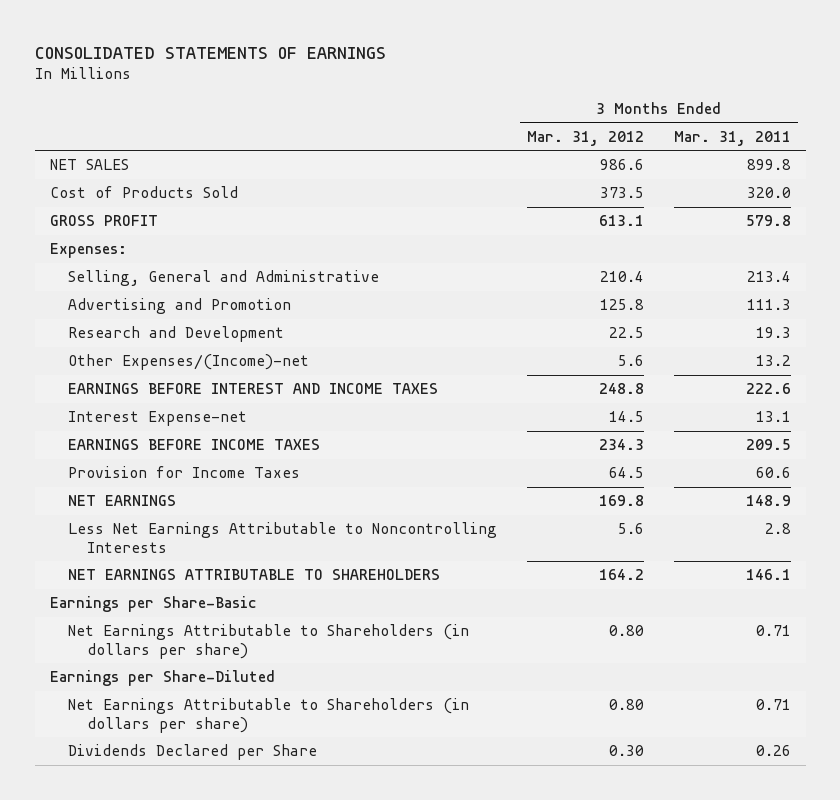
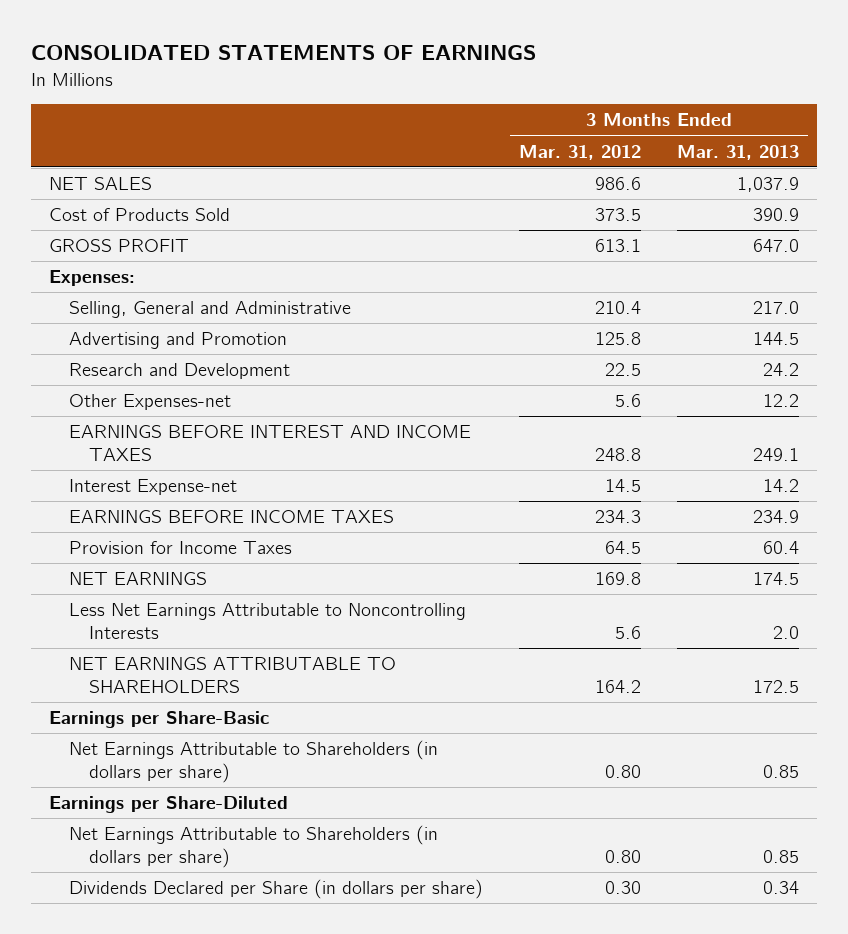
[673,130,791,146] Mar. 31, 2011 -> none
none -> [677,144,800,160] Mar. 31, 2013
[68,354,310,371] Other Expenses/(Income)-net -> [69,394,232,411] Other Expenses-net
[68,744,318,761] Dividends Declared per Share -> [69,879,484,900] Dividends Declared per Share (in dollars per share)

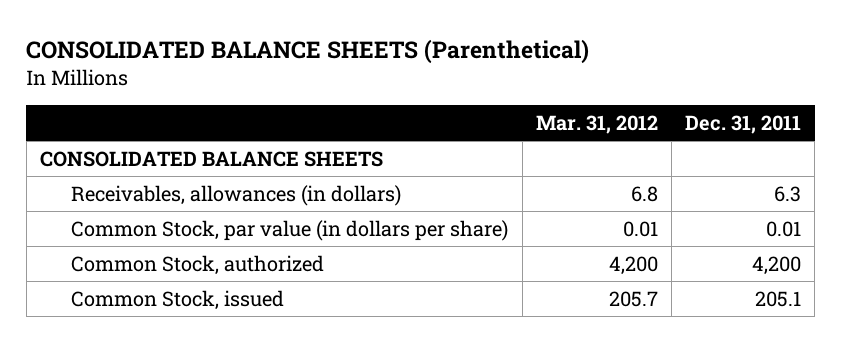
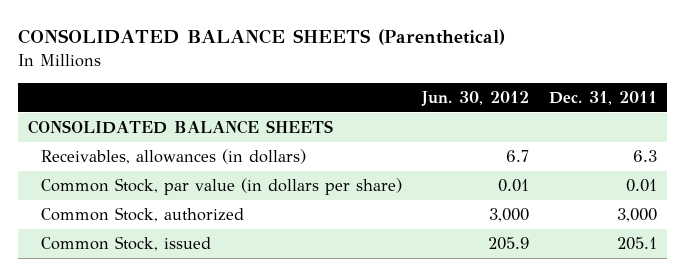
[535,114,658,134] Mar. 31, 2012 -> none
none -> [421,90,530,106] Jun. 30, 2012
[752,255,802,275] 4,200 -> [617,208,658,223] 3,000

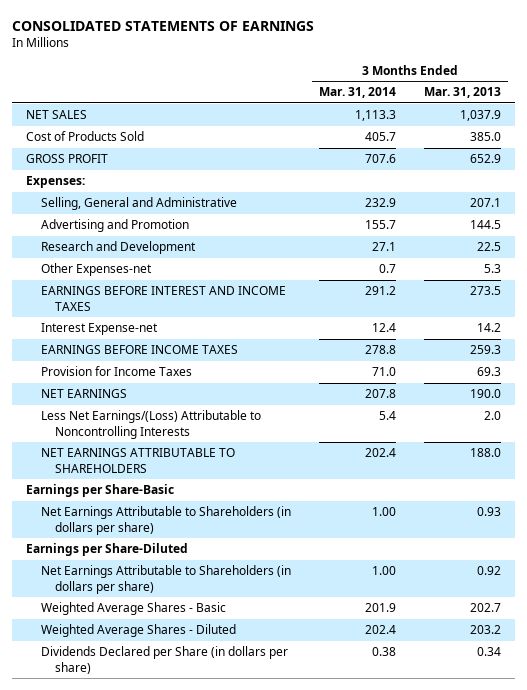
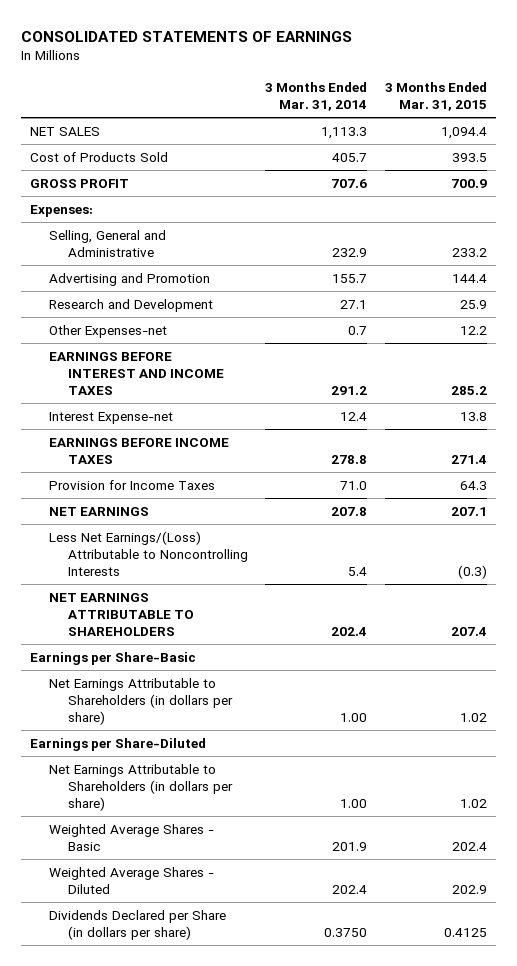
[423,87,501,99] Mar. 31, 2013 -> none
none -> [385,81,488,111] 3 Months Ended Mar. 31, 2015
[371,647,396,657] 0.38 -> [324,927,368,937] 0.3750

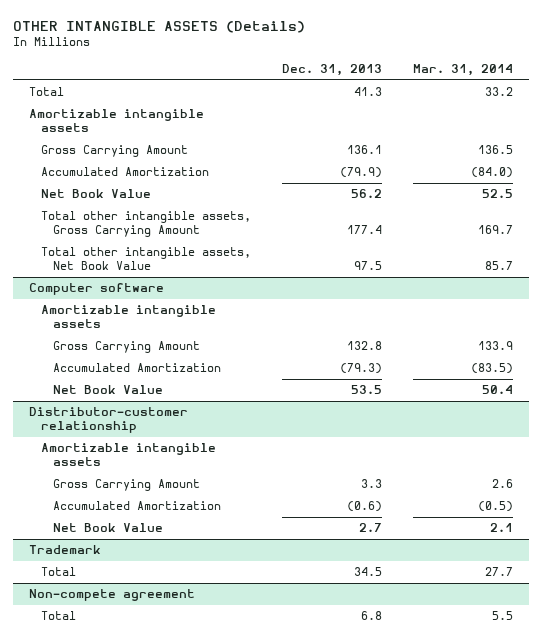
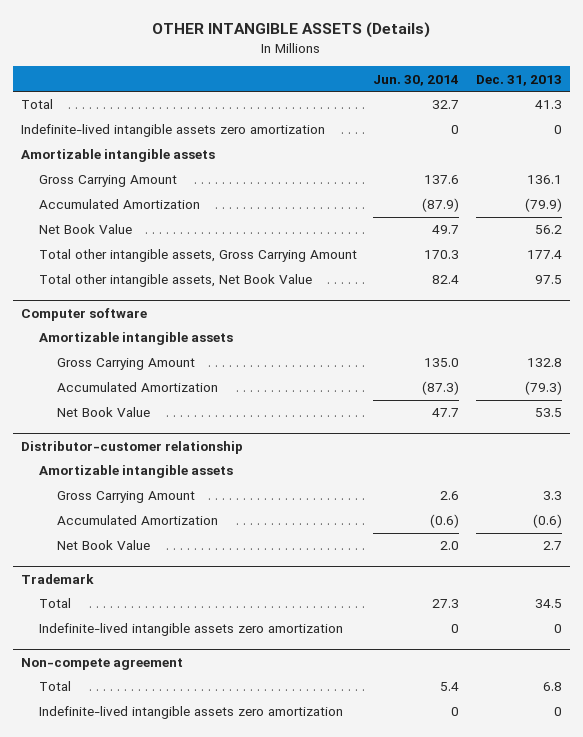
[413,64,514,77] Mar. 31, 2014 -> none
none -> [373,74,460,86] Jun. 30, 2014
none -> [21,124,326,138] Indefinite-lived intangible assets zero amortization
none -> [38,623,343,637] Indefinite-lived intangible assets zero amortization
none -> [38,706,343,720] Indefinite-lived intangible assets zero amortization

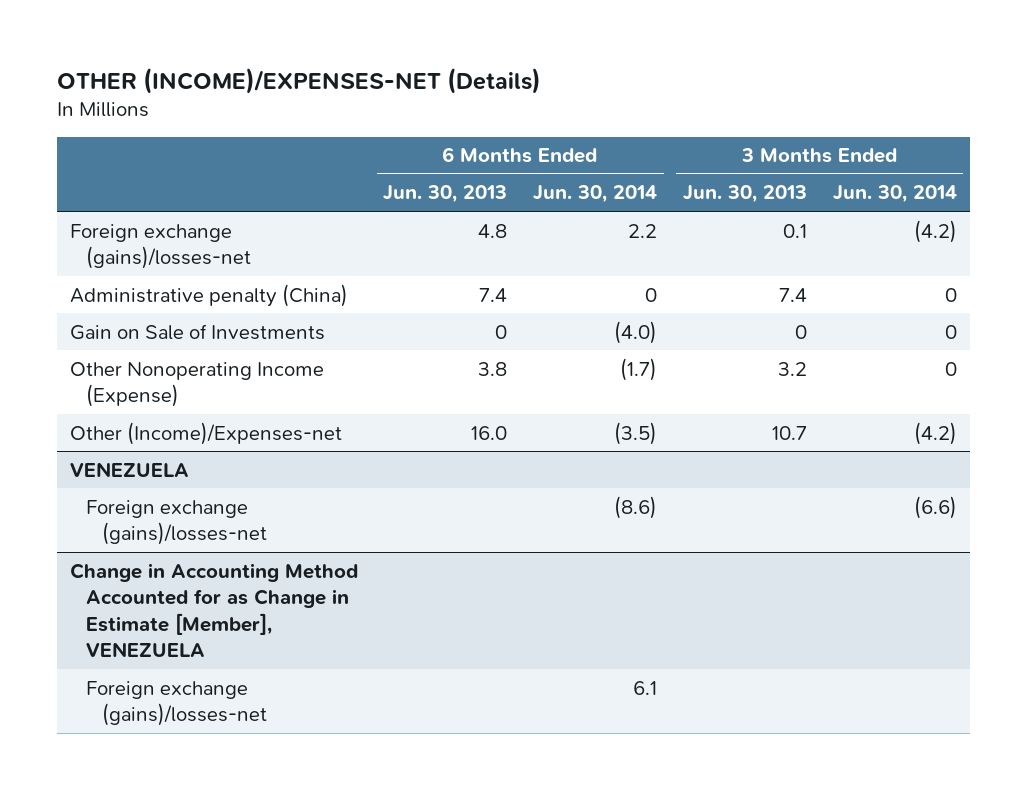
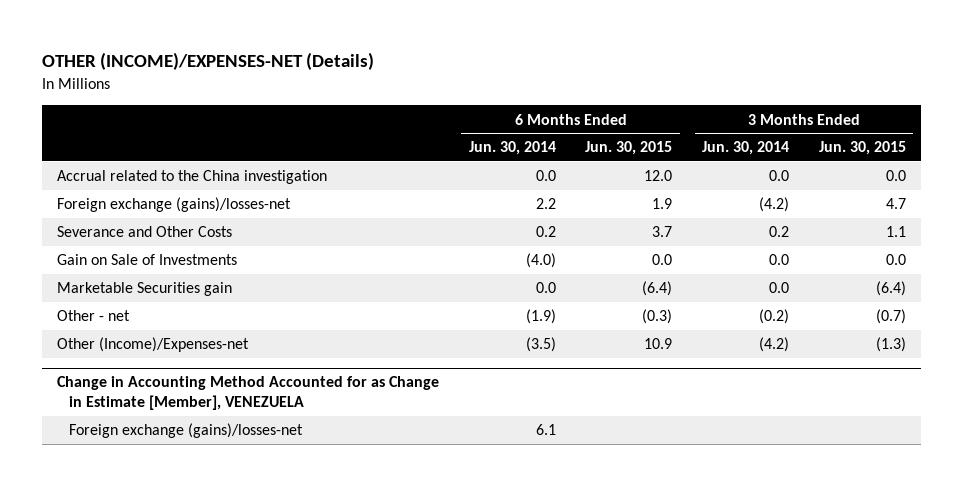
[383,185,508,204] Jun. 30, 2013 -> none
[682,185,807,204] Jun. 30, 2013 -> none
none -> [585,141,673,156] Jun. 30, 2015
none -> [818,141,906,156] Jun. 30, 2015
none -> [56,170,327,185] Accrual related to the China investigation
[69,283,348,307] Administrative penalty (China) -> none
none -> [56,226,232,238] Severance and Other Costs
[944,324,957,339] 0 -> [769,254,790,266] 0.0
none -> [56,282,232,297] Marketable Securities gain
[69,361,324,408] Other Nonoperating Income (Expense) -> [56,310,130,322] Other - net
[620,357,658,381] (1.7) -> [525,309,556,325] (1.9)
[944,361,957,376] 0 -> [759,309,790,325] (0.2)
[69,461,189,477] VENEZUELA -> none
[85,499,267,546] Foreign exchange (gains)/losses-net -> none

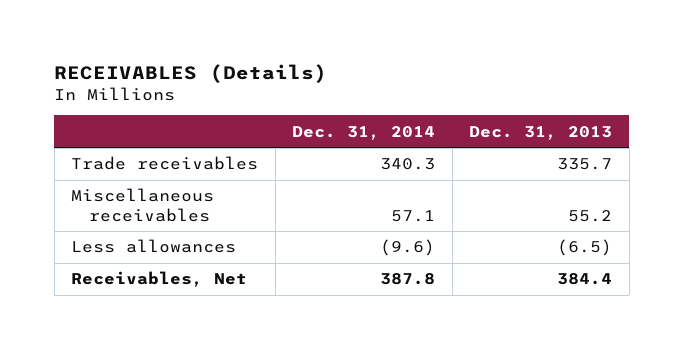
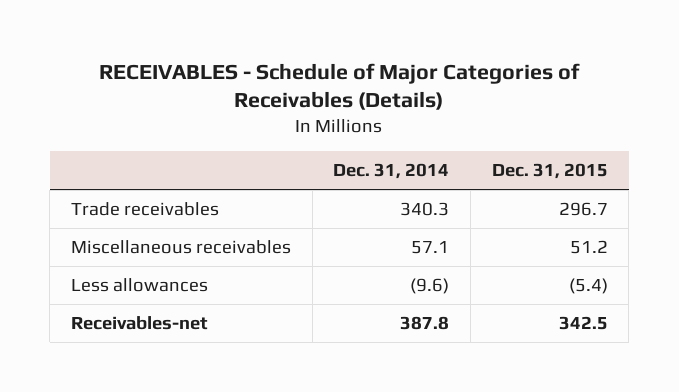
[54,63,328,83] RECEIVABLES (Details) -> [99,62,581,111] RECEIVABLES - Schedule of Major Categories of Receivables (Details)
[469,125,613,140] Dec. 31, 2013 -> none
none -> [491,163,608,180] Dec. 31, 2015
[71,271,248,288] Receivables, Net -> [71,316,209,331] Receivables-net

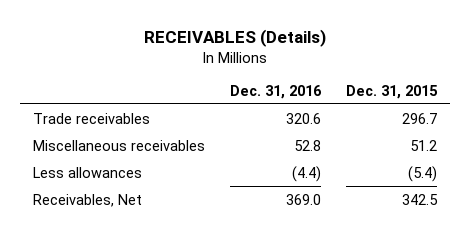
[99,62,581,111] RECEIVABLES - Schedule of Major Categories of Receivables (Details) -> [144,29,327,48] RECEIVABLES (Details)
[333,163,450,180] Dec. 31, 2014 -> none
none -> [230,84,323,99] Dec. 31, 2016
[71,316,209,331] Receivables-net -> [32,193,142,207] Receivables, Net

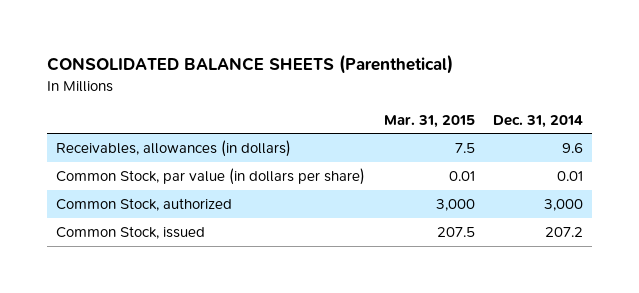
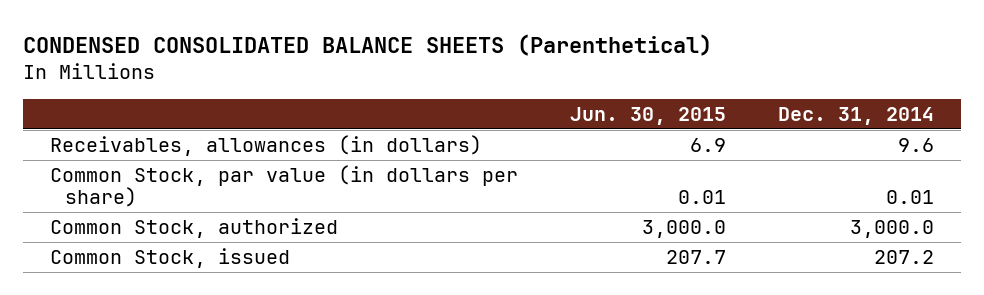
[47,54,454,75] CONSOLIDATED BALANCE SHEETS (Parenthetical) -> [23,34,713,57] CONDENSED CONSOLIDATED BALANCE SHEETS (Parenthetical)
[383,114,475,128] Mar. 31, 2015 -> none
none -> [570,106,727,125] Jun. 30, 2015
[543,198,583,211] 3,000 -> [850,220,935,239] 3,000.0

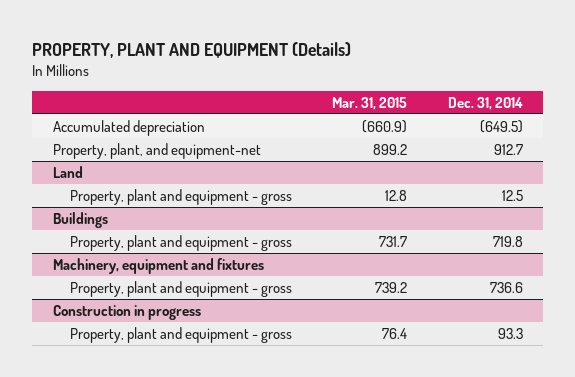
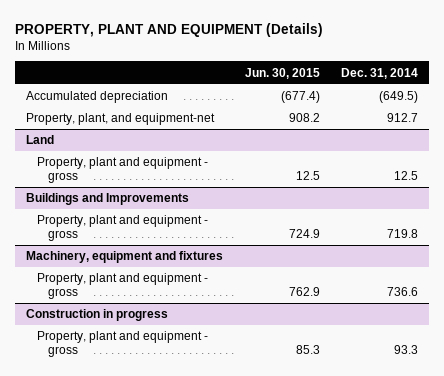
[332,97,408,111] Mar. 31, 2015 -> none
none -> [244,67,320,79] Jun. 30, 2015
[52,211,108,228] Buildings -> [26,193,190,206] Buildings and Improvements

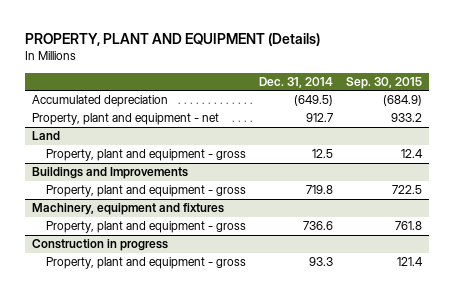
[244,67,320,79] Jun. 30, 2015 -> none
none -> [346,76,423,89] Sep. 30, 2015
[26,113,216,126] Property, plant, and equipment-net -> [31,113,219,126] Property, plant and equipment - net

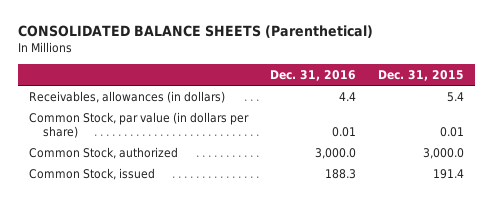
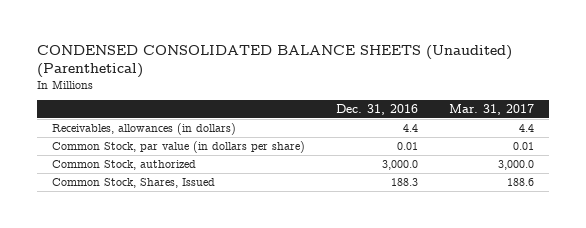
[17,25,373,39] CONSOLIDATED BALANCE SHEETS (Parenthetical) -> [36,44,512,78] CONDENSED CONSOLIDATED BALANCE SHEETS (Unaudited) (Parenthetical)
[377,69,464,81] Dec. 31, 2015 -> none
none -> [448,104,534,116] Mar. 31, 2017
[28,167,155,180] Common Stock, issued -> [52,177,216,188] Common Stock, Shares, Issued

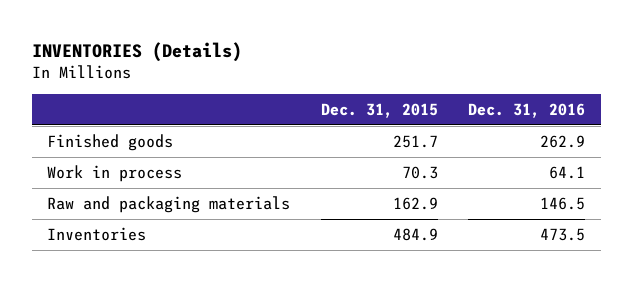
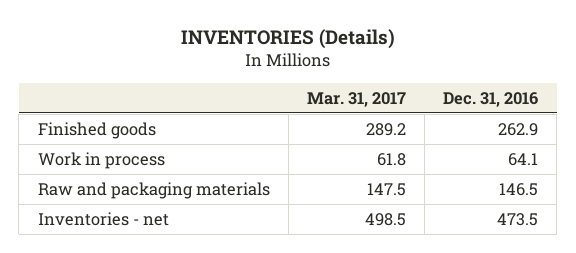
[320,102,438,118] Dec. 31, 2015 -> none
none -> [306,91,406,107] Mar. 31, 2017
[47,226,147,241] Inventories -> [37,211,169,226] Inventories - net

